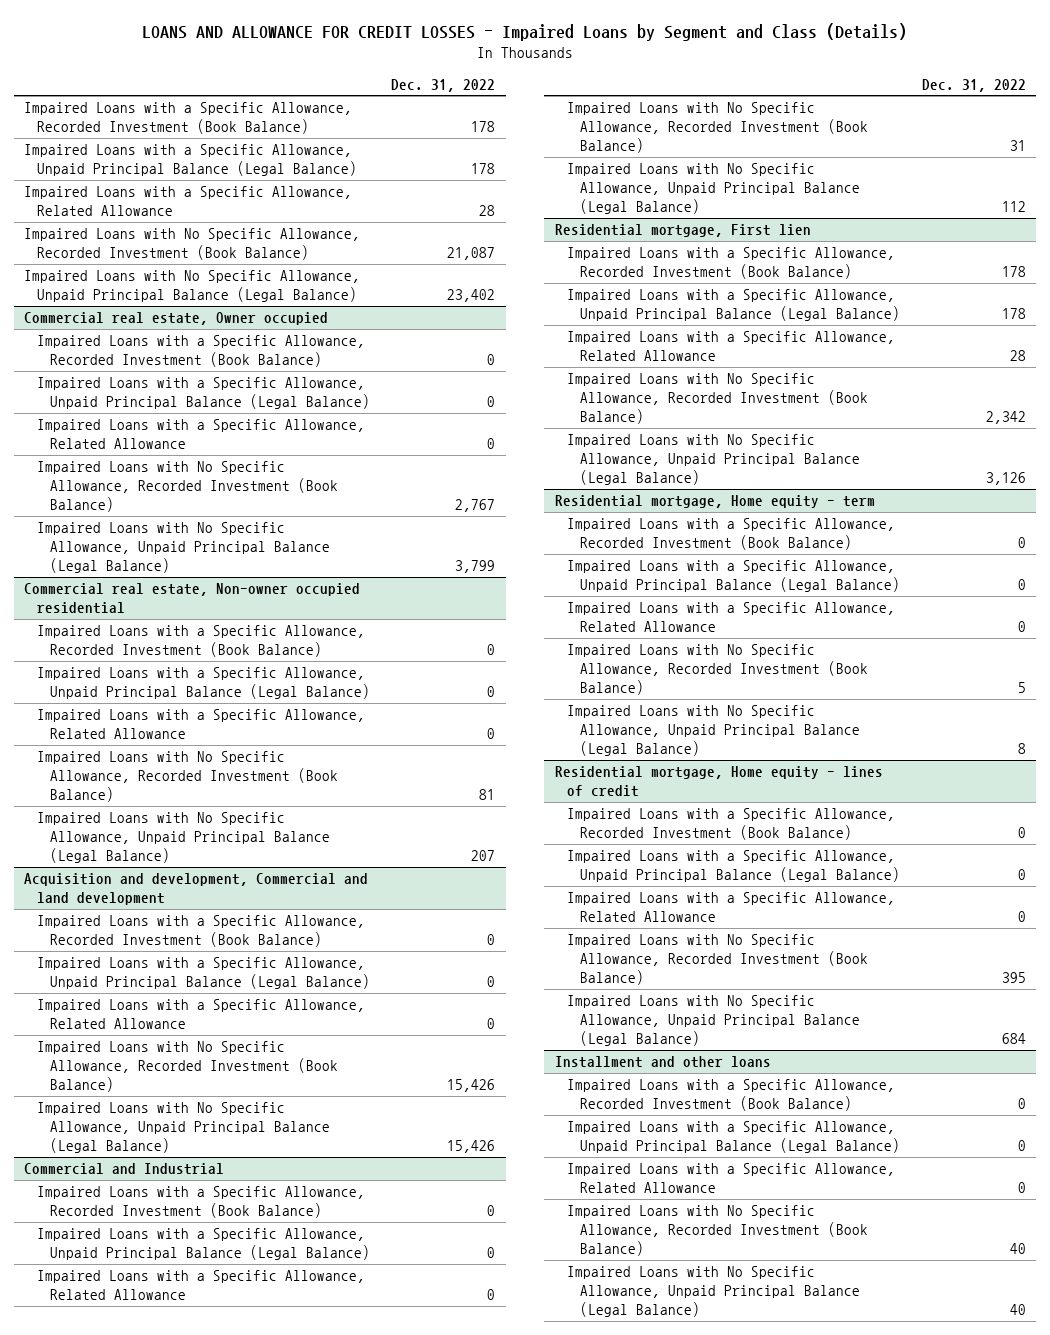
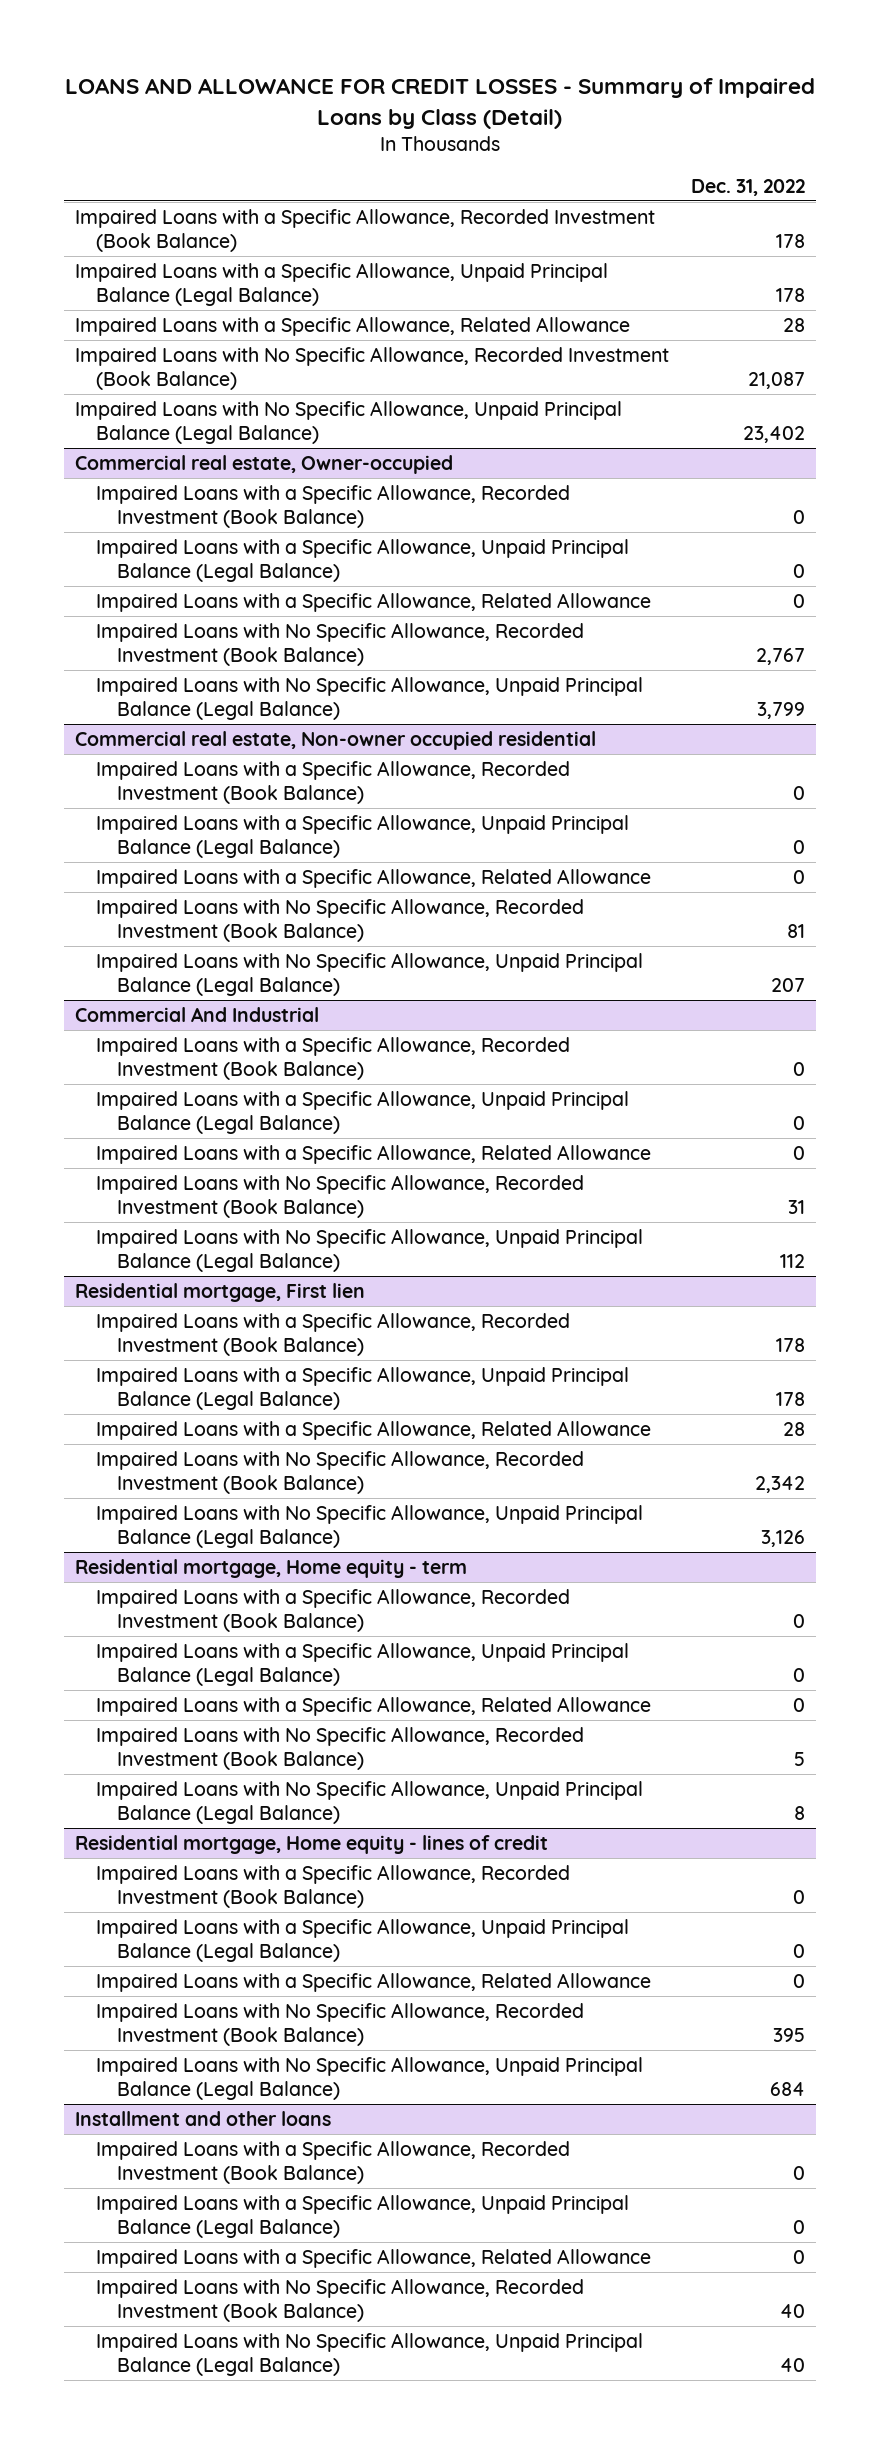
[141,22,907,41] LOANS AND ALLOWANCE FOR CREDIT LOSSES - Impaired Loans by Segment and Class (Details) -> [64,78,815,129] LOANS AND ALLOWANCE FOR CREDIT LOSSES - Summary of Impaired Loans by Class (Detail)
[24,312,329,326] Commercial real estate, Owner occupied -> [74,454,453,474] Commercial real estate, Owner-occupied
[24,873,369,906] Acquisition and development, Commercial and land development -> none
[36,915,365,948] Impaired Loans with a Specific Allowance, Recorded Investment (Book Balance) -> none
[36,957,370,990] Impaired Loans with a Specific Allowance, Unpaid Principal Balance (Legal Balance) -> none
[36,999,365,1030] Impaired Loans with a Specific Allowance, Related Allowance -> none
[36,1041,338,1093] Impaired Loans with No Specific Allowance, Recorded Investment (Book Balance) -> none
[36,1102,330,1154] Impaired Loans with No Specific Allowance, Unpaid Principal Balance (Legal Balance) -> none
[24,1163,225,1176] Commercial and Industrial -> [74,1006,319,1022] Commercial And Industrial

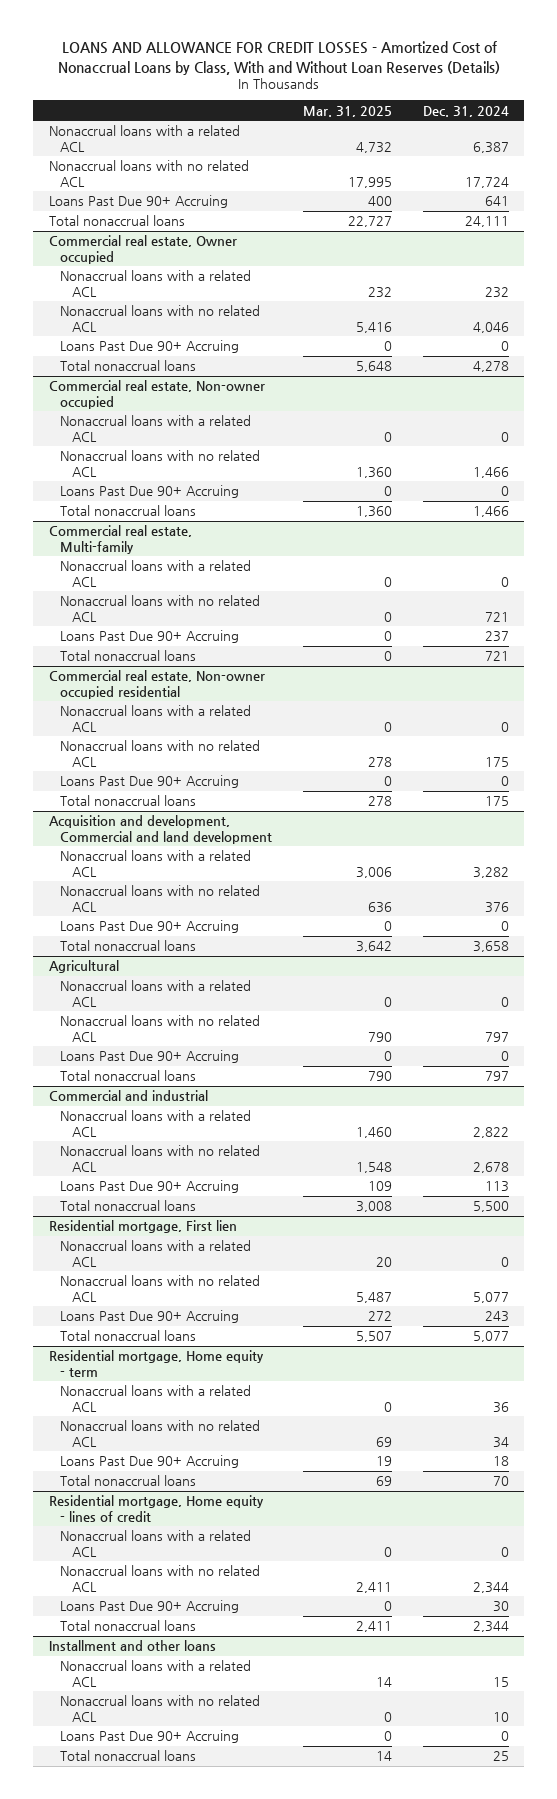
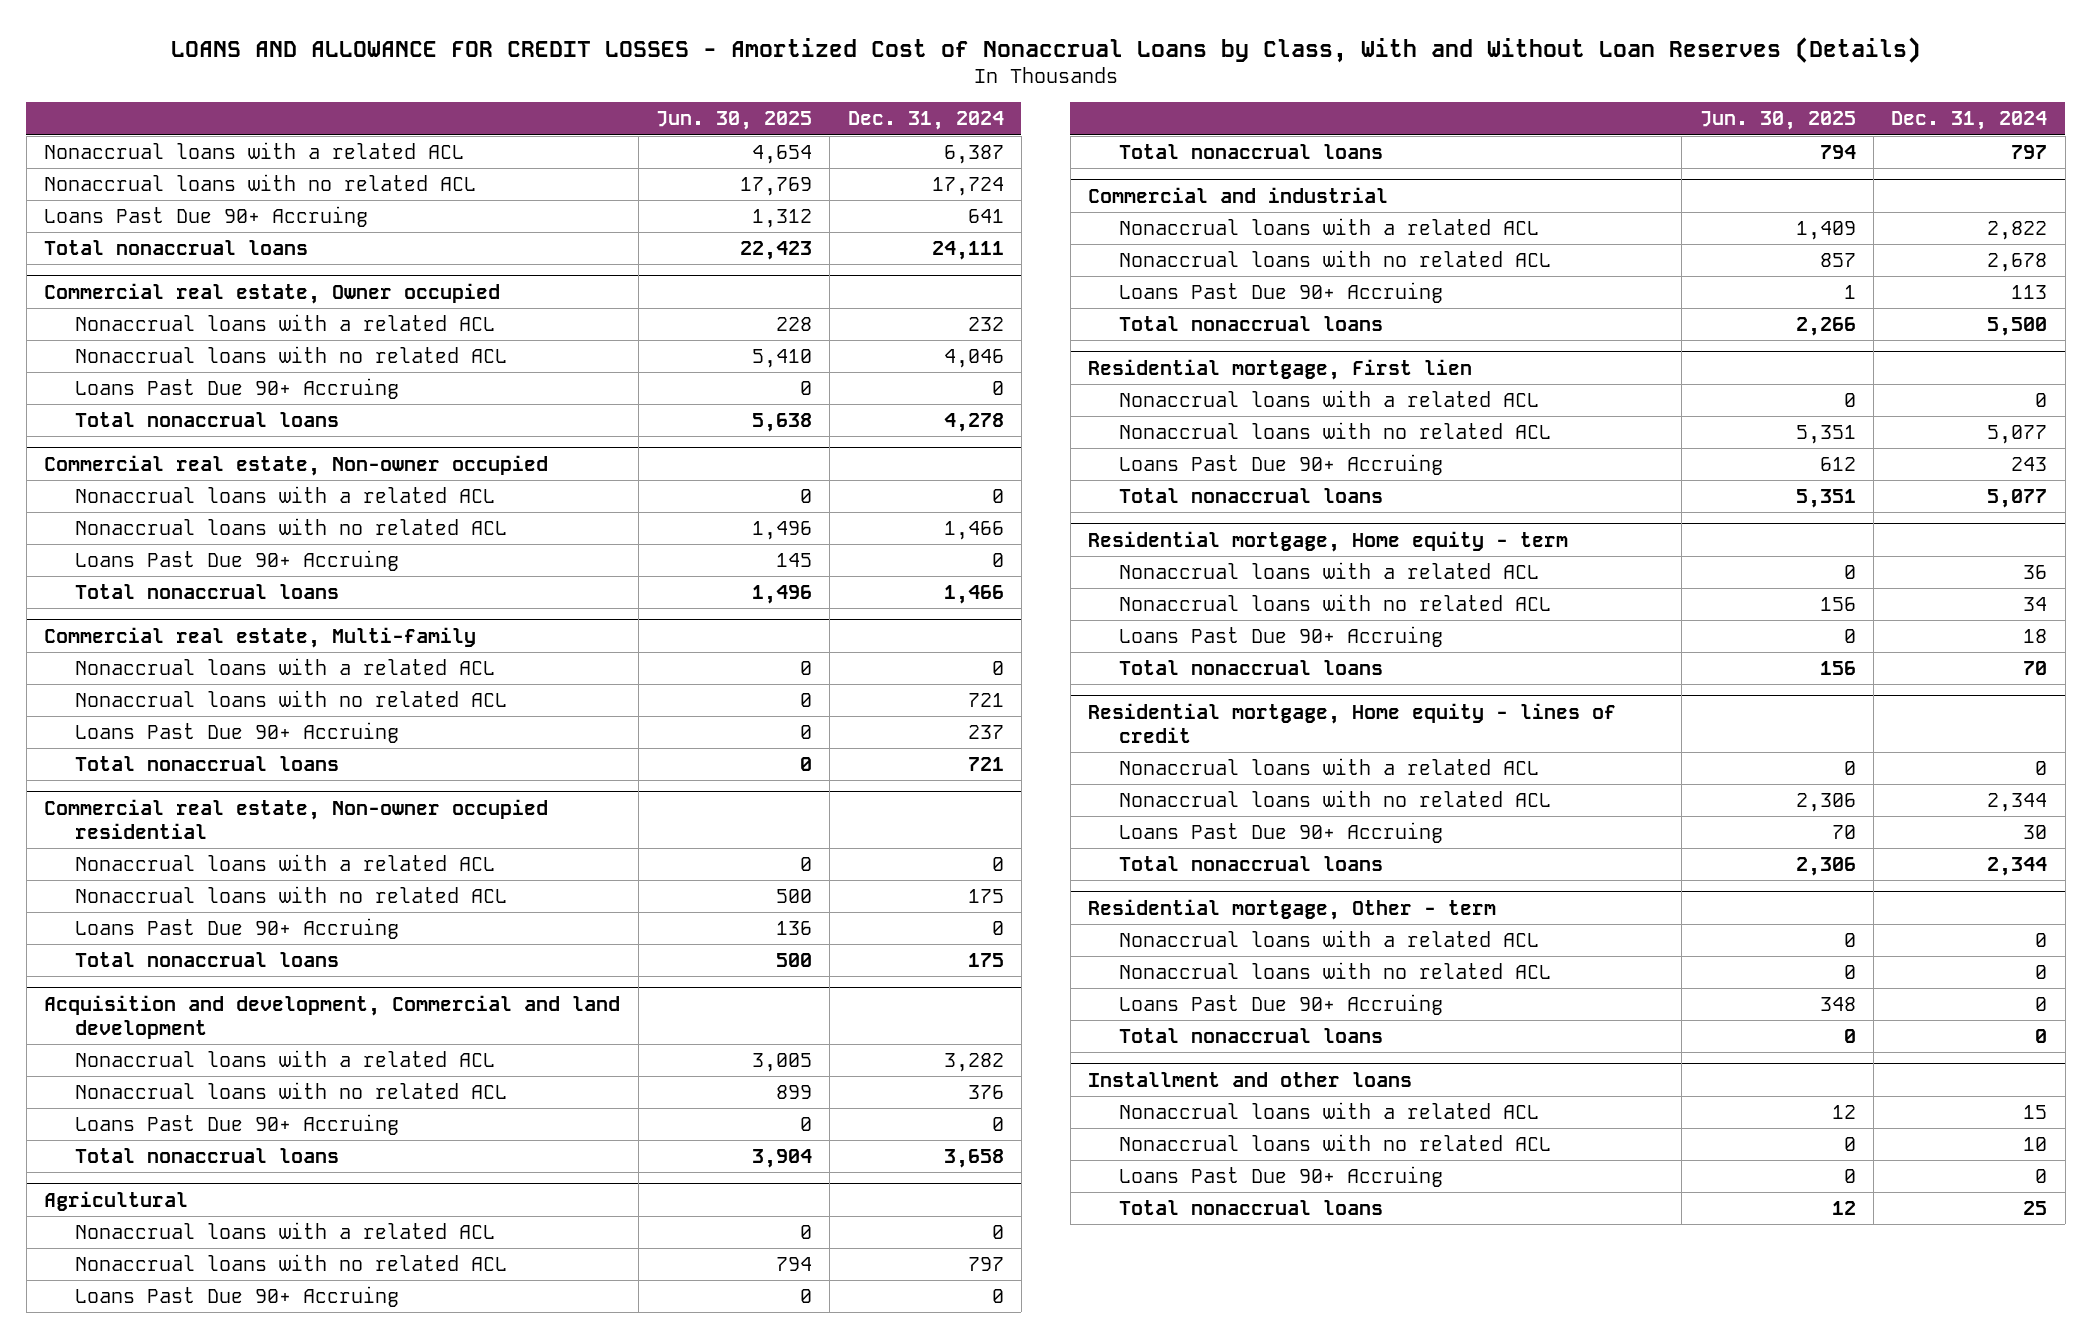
[303,105,393,117] Mar. 31, 2025 -> none
none -> [655,111,812,131] Jun. 30, 2025
none -> [1087,898,1496,920] Residential mortgage, Other - term
none -> [1118,929,1539,947] Nonaccrual loans with a related ACL
none -> [1118,961,1551,979] Nonaccrual loans with no related ACL
none -> [1118,993,1443,1015] Loans Past Due 90+ Accruing
none -> [1118,1027,1383,1043] Total nonaccrual loans

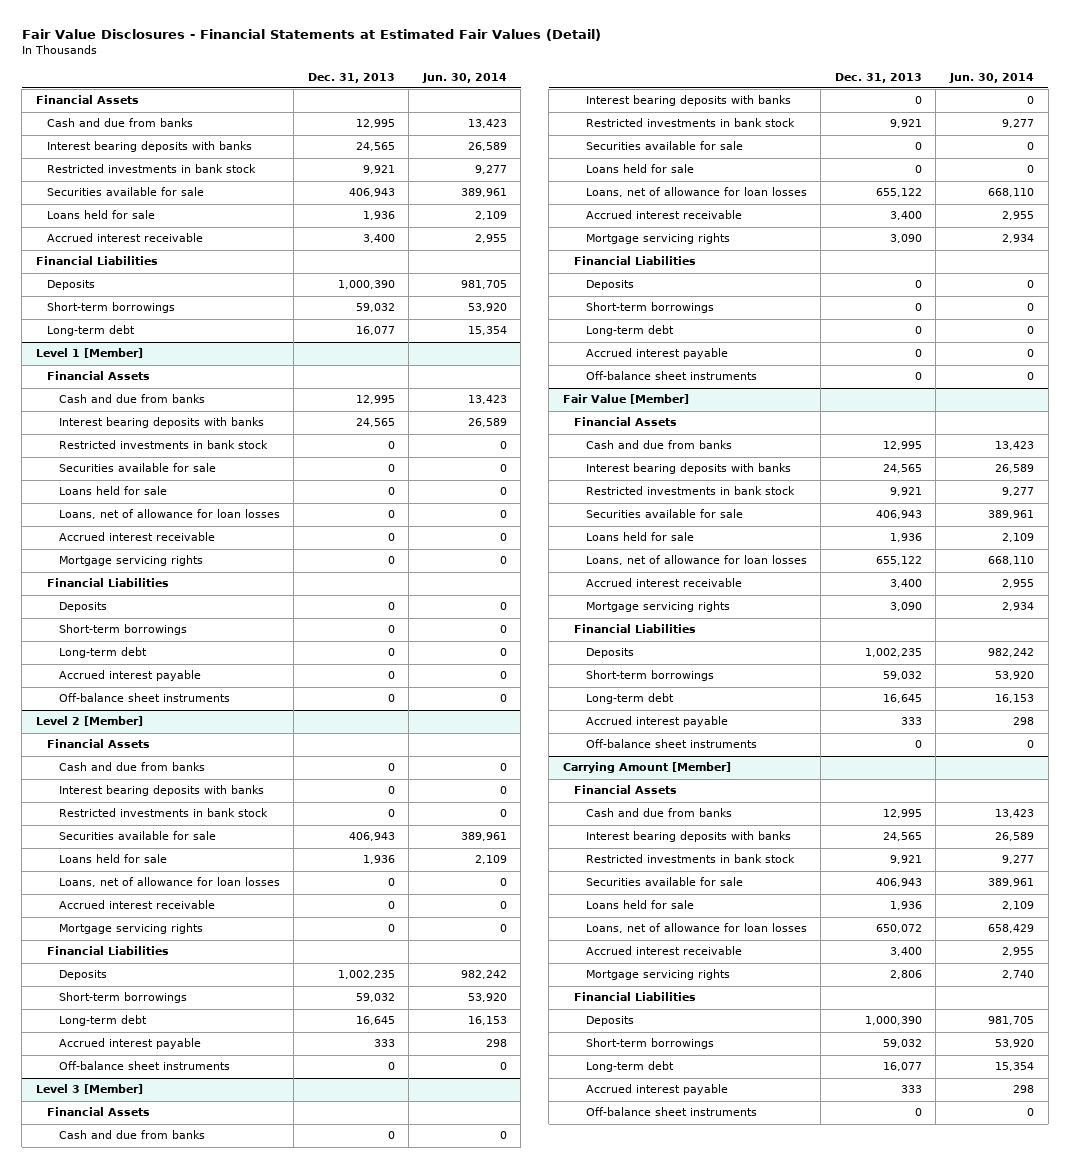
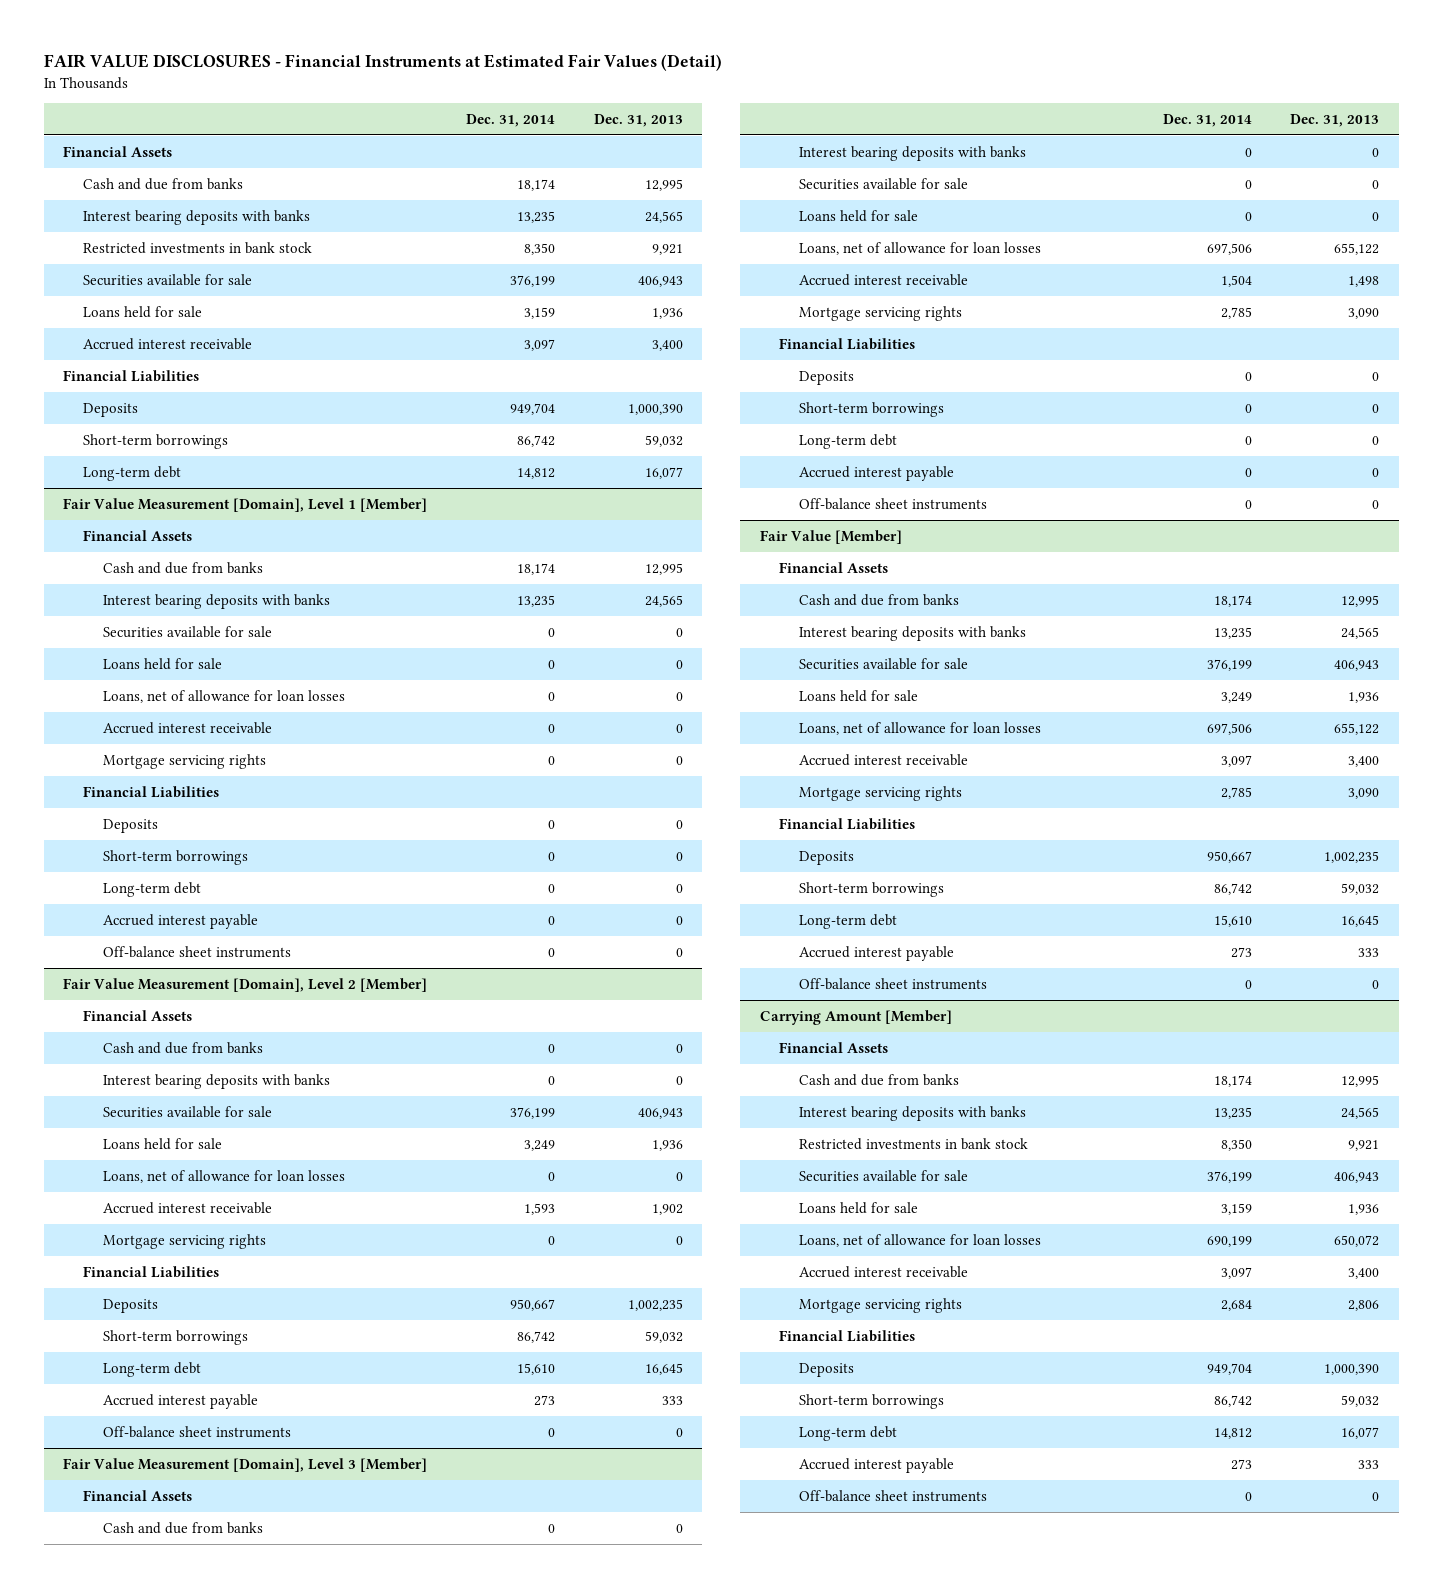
[21,29,601,42] Fair Value Disclosures - Financial Statements at Estimated Fair Values (Detail) -> [43,54,722,72] FAIR VALUE DISCLOSURES - Financial Instruments at Estimated Fair Values (Detail)
[421,72,507,83] Jun. 30, 2014 -> none
none -> [465,113,555,127] Dec. 31, 2014
[35,348,143,359] Level 1 [Member] -> none
none -> [63,497,428,512] Fair Value Measurement [Domain], Level 1 [Member]
[58,440,268,450] Restricted investments in bank stock -> none
[35,716,143,727] Level 2 [Member] -> none
none -> [63,977,428,992] Fair Value Measurement [Domain], Level 2 [Member]
[58,808,268,818] Restricted investments in bank stock -> none
[387,901,395,910] 0 -> [651,1203,683,1215] 1,902
[35,1084,143,1095] Level 3 [Member] -> none
none -> [63,1457,428,1472] Fair Value Measurement [Domain], Level 3 [Member]
[585,118,795,128] Restricted investments in bank stock -> none
[889,211,922,221] 3,400 -> [1348,275,1380,287] 1,498
[585,486,795,496] Restricted investments in bank stock -> none

